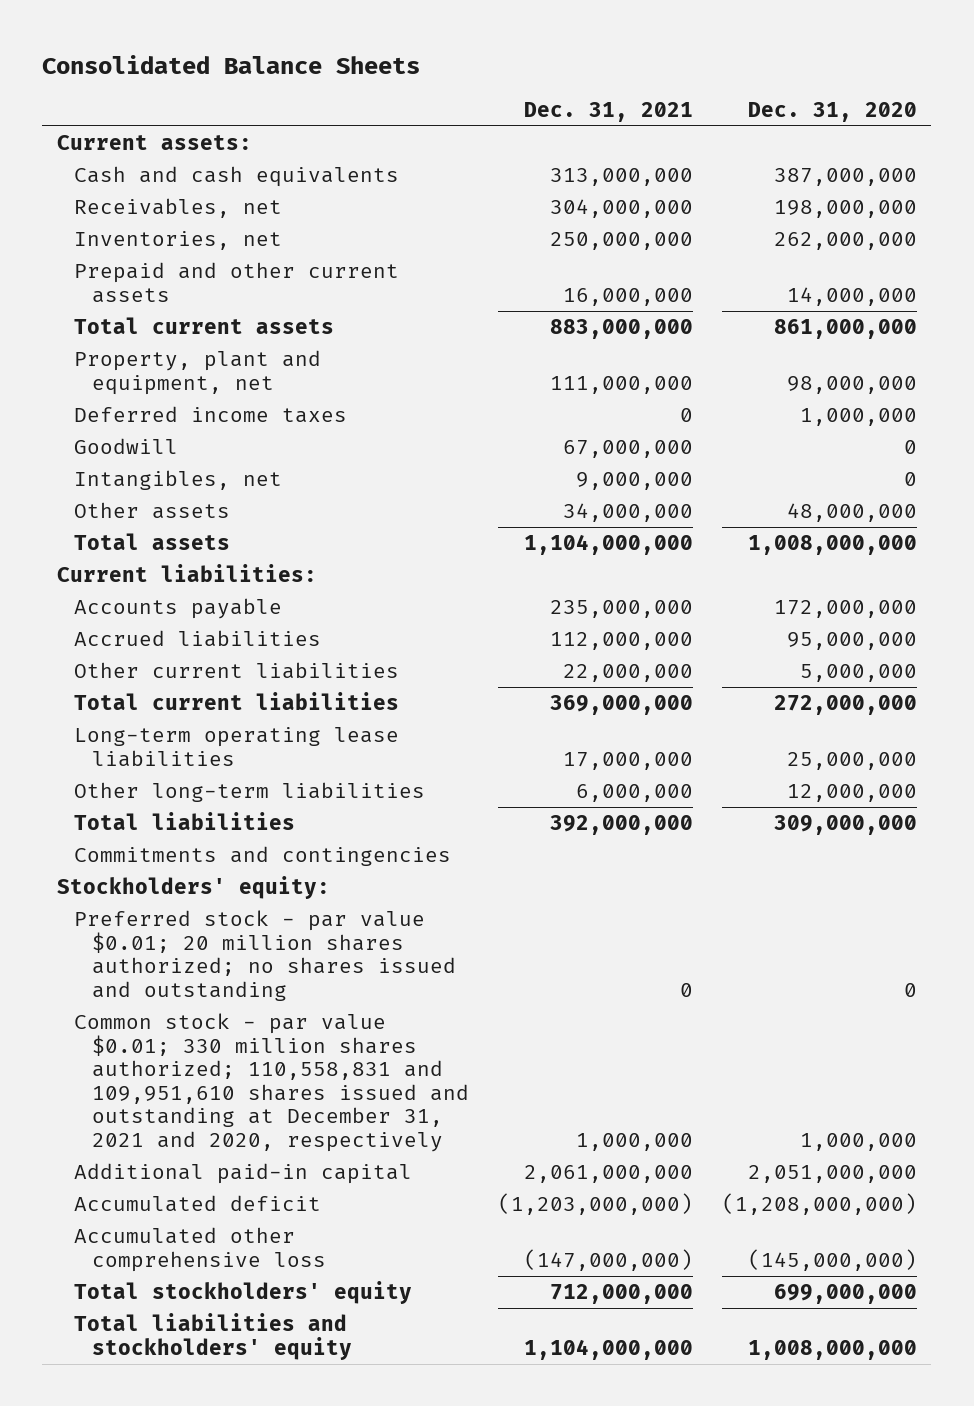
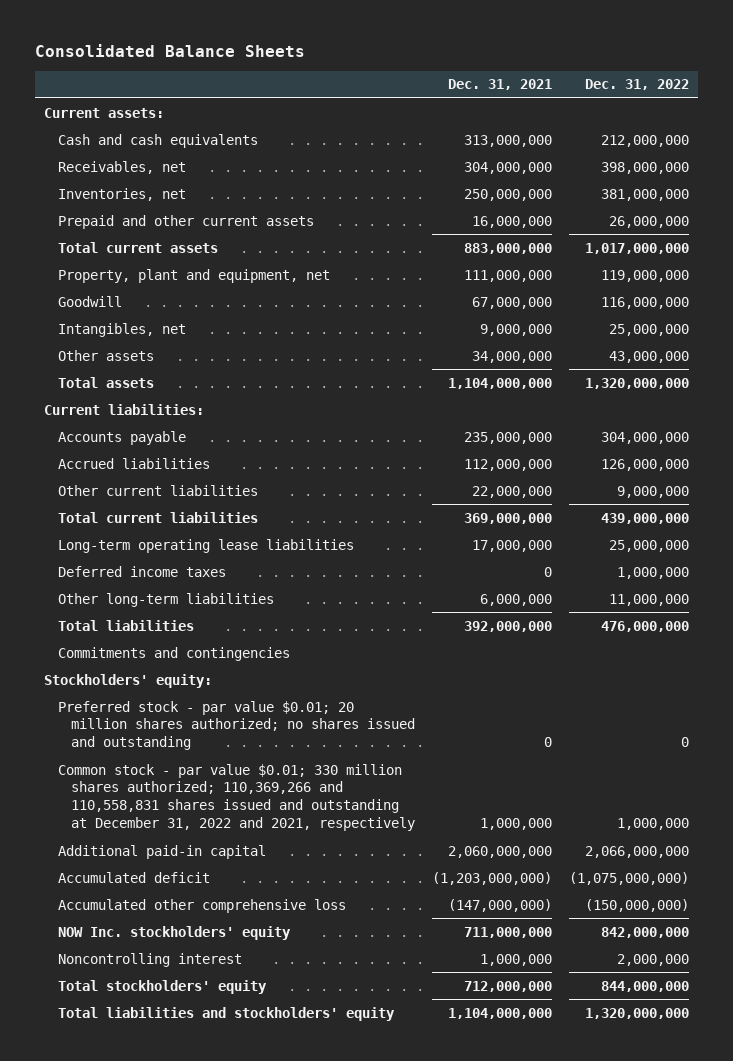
[747,102,917,123] Dec. 31, 2020 -> none
none -> [585,79,690,91] Dec. 31, 2022
[74,406,348,424] Deferred income taxes -> [57,565,226,577] Deferred income taxes
[74,1013,469,1152] Common stock - par value $0.01; 330 million shares authorized; 110,558,831 and 109,951,610 shares issued and outstanding at December 31, 2021 and 2020, respectively -> [57,763,415,832] Common stock - par value $0.01; 330 million shares authorized; 110,369,266 and 110,558,831 shares issued and outstanding at December 31, 2022 and 2021, respectively
[523,1165,693,1184] 2,061,000,000 -> [448,845,553,858] 2,060,000,000
none -> [57,925,291,940] NOW Inc. stockholders' equity
none -> [57,952,242,967] Noncontrolling interest

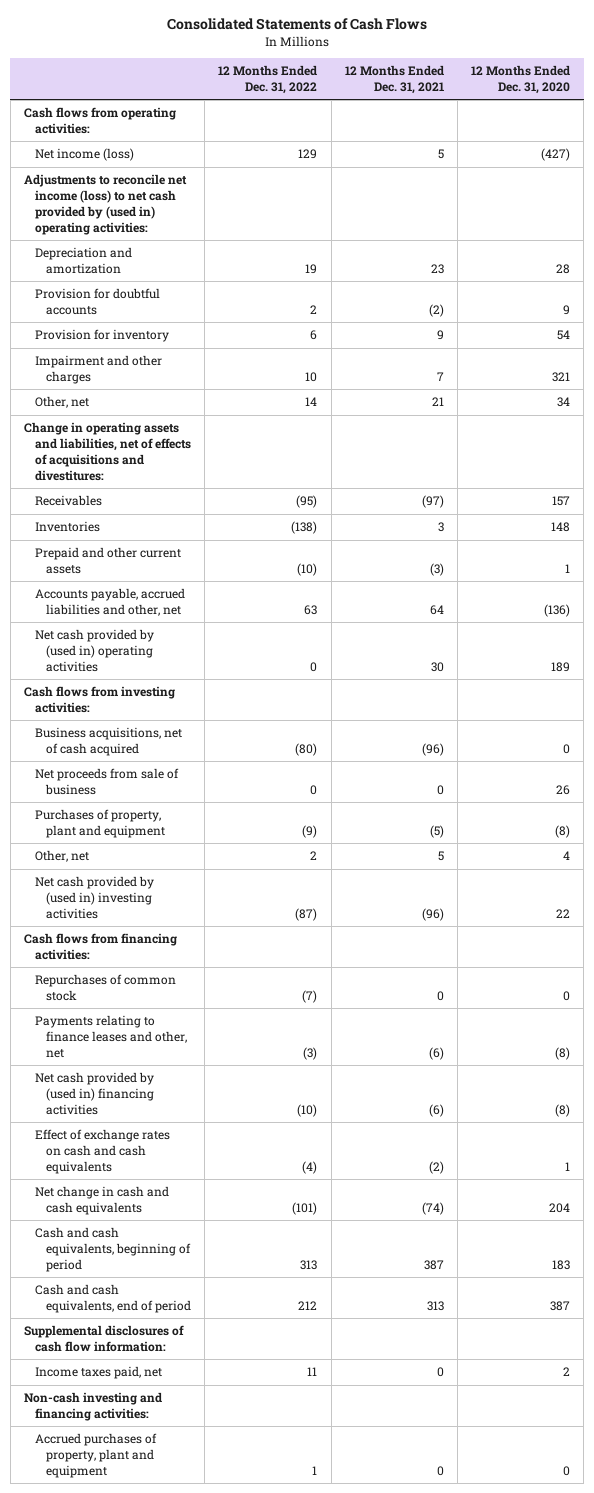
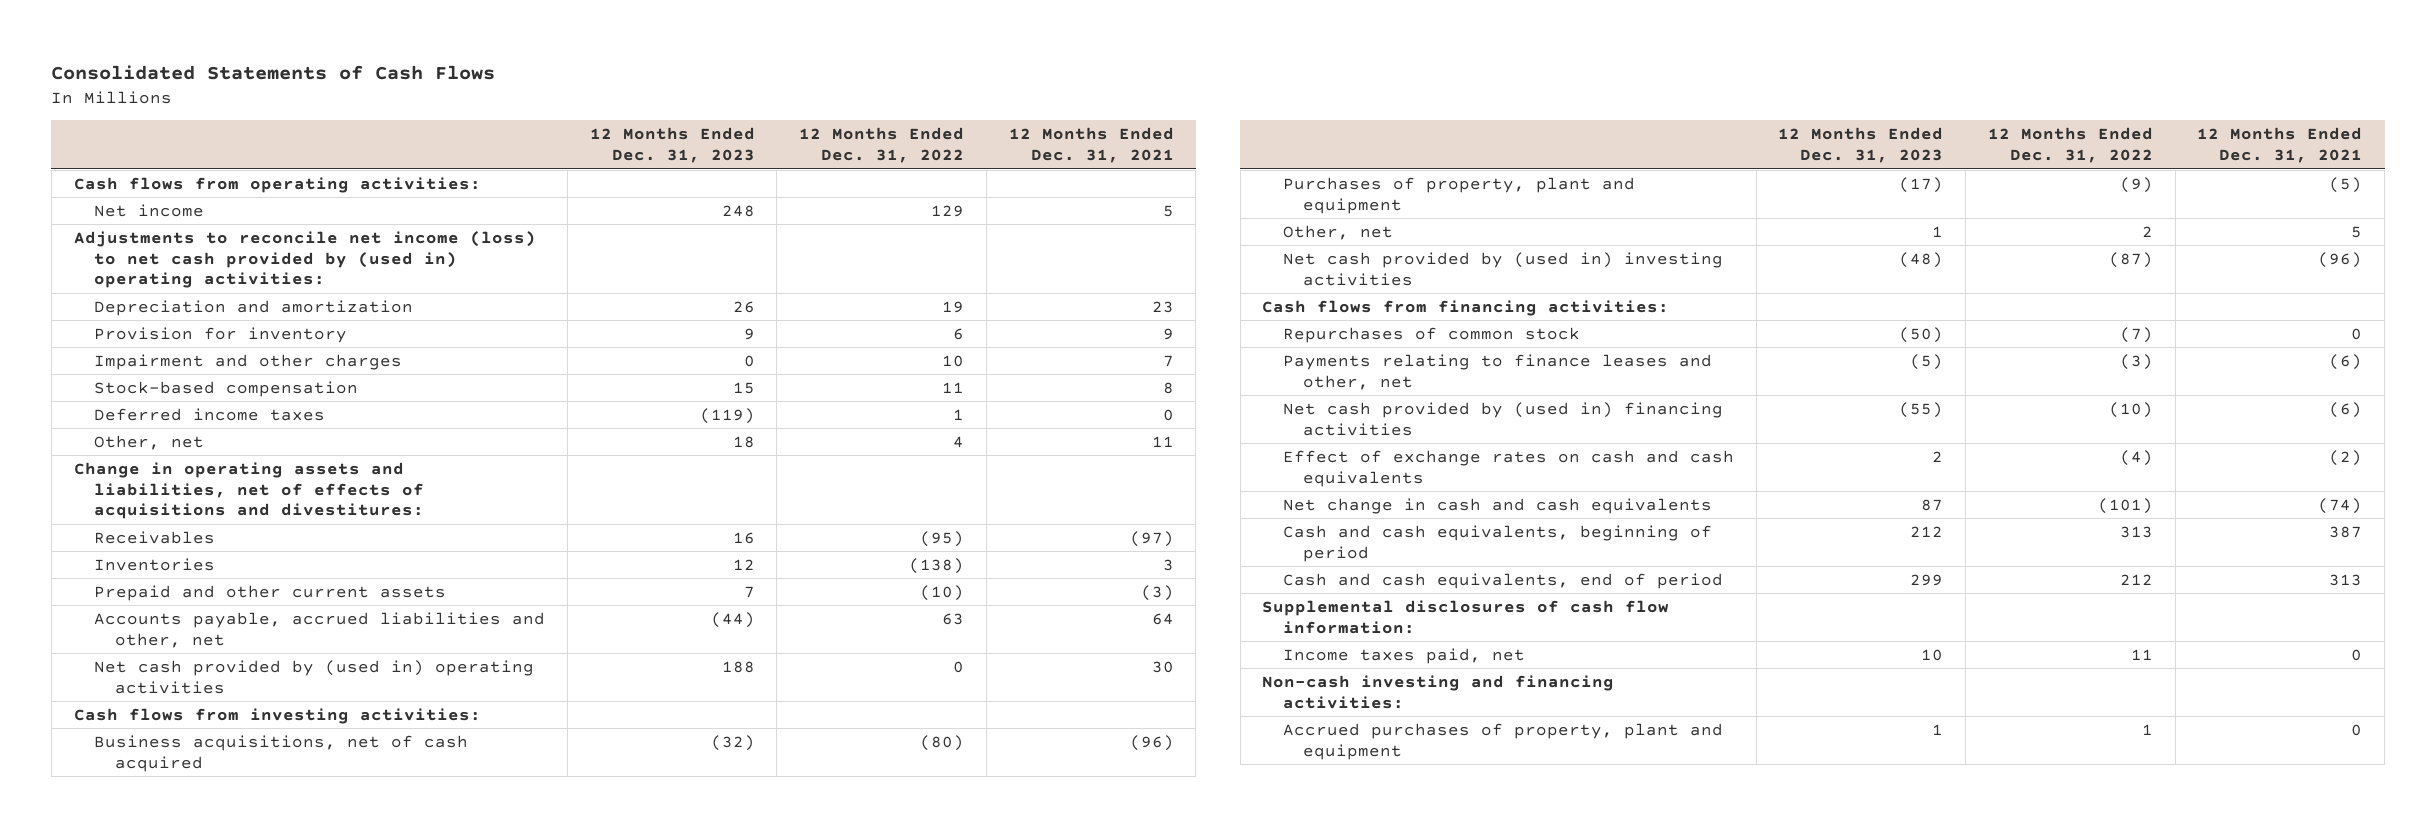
[470,65,570,94] 12 Months Ended Dec. 31, 2020 -> none
none -> [589,127,755,164] 12 Months Ended Dec. 31, 2023
[35,148,135,162] Net income (loss) -> [94,203,205,217] Net income
[35,288,161,316] Provision for doubtful accounts -> none
none -> [94,380,359,397] Stock-based compensation
none -> [94,407,326,421] Deferred income taxes
[305,397,318,407] 14 -> [953,435,965,448] 4
[431,397,444,407] 21 -> [1151,435,1174,447] 11
[35,768,180,796] Net proceeds from sale of business -> none

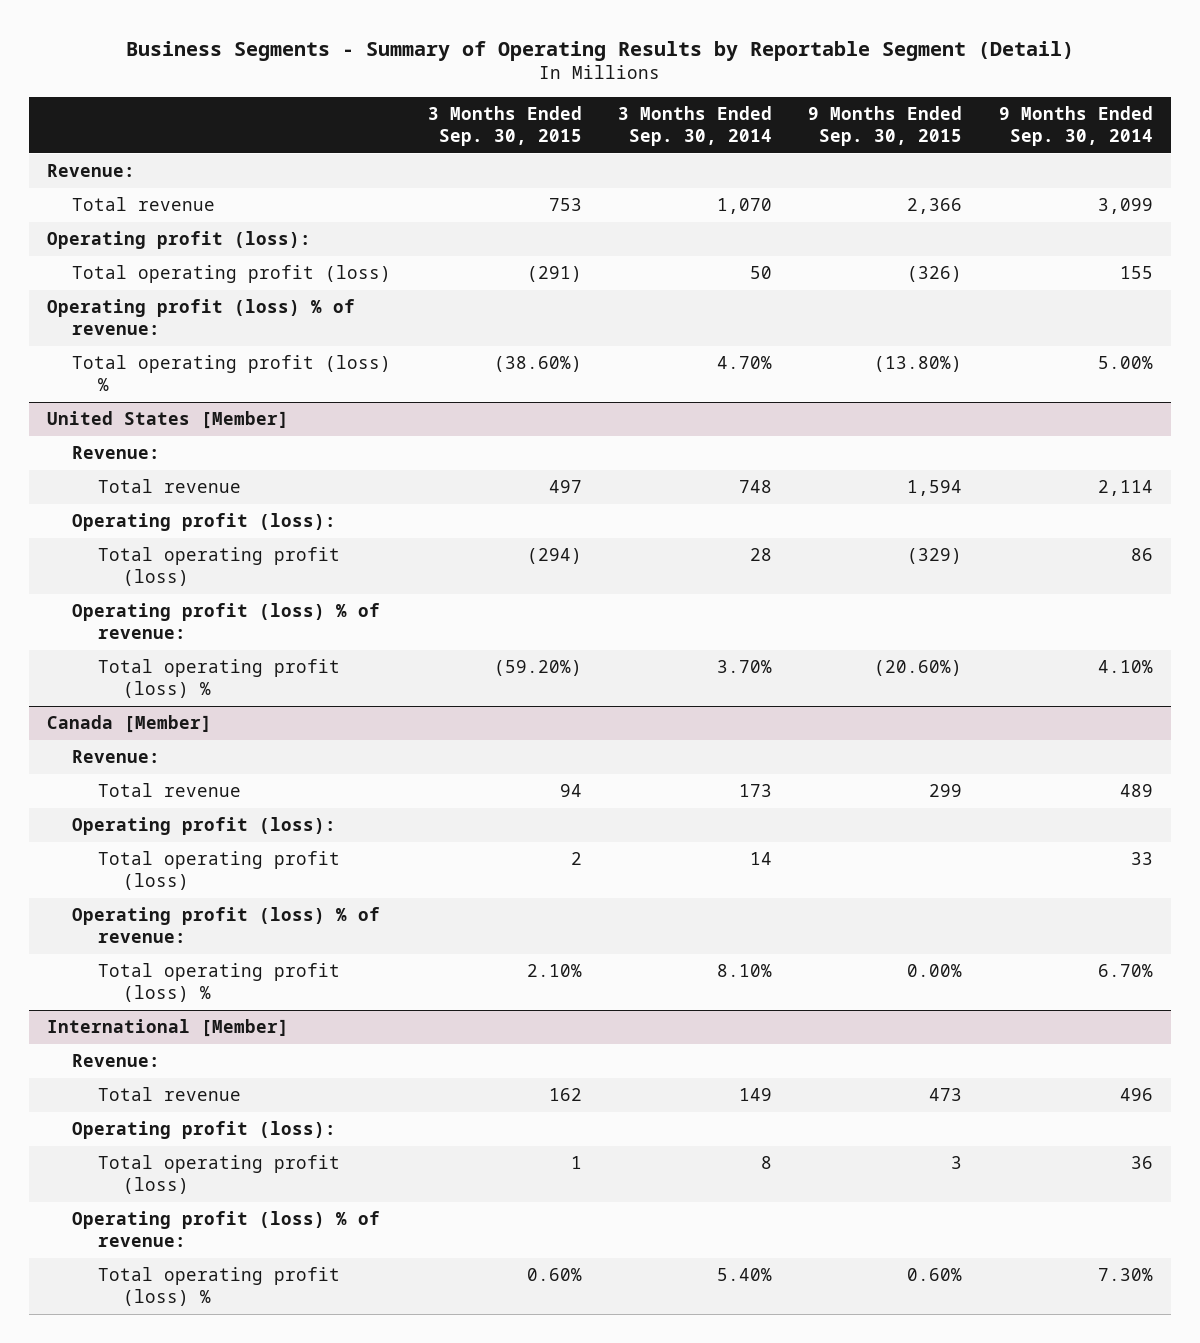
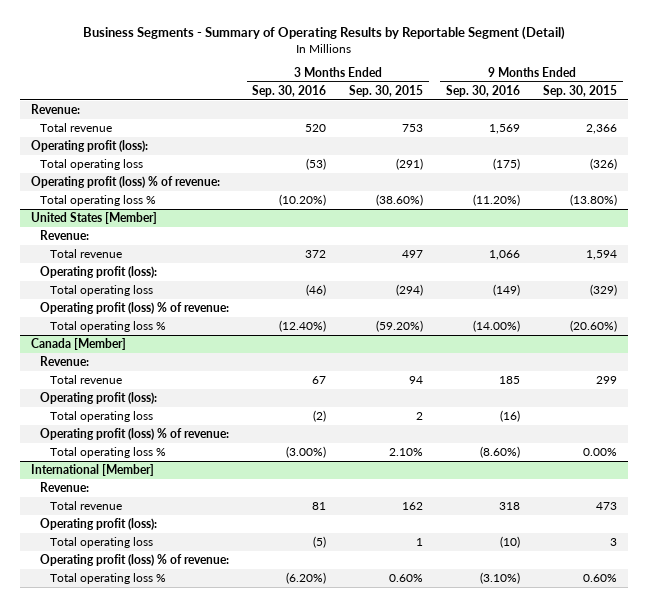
[618,106,773,147] 3 Months Ended Sep. 30, 2014 -> none
[998,106,1153,147] 9 Months Ended Sep. 30, 2014 -> none
none -> [252,84,327,97] Sep. 30, 2016
none -> [446,84,521,97] Sep. 30, 2016
[72,265,392,284] Total operating profit (loss) -> [40,158,144,170] Total operating loss
[72,355,392,392] Total operating profit (loss) % -> [40,194,157,206] Total operating loss %
[97,547,340,587] Total operating profit (loss) -> [49,284,153,296] Total operating loss
[97,659,340,699] Total operating profit (loss) % -> [49,320,166,332] Total operating loss %
[97,851,340,891] Total operating profit (loss) -> [49,410,153,422] Total operating loss
[97,963,340,1003] Total operating profit (loss) % -> [49,446,166,458] Total operating loss %
[97,1155,340,1195] Total operating profit (loss) -> [49,536,153,548] Total operating loss
[97,1267,340,1307] Total operating profit (loss) % -> [49,572,166,584] Total operating loss %

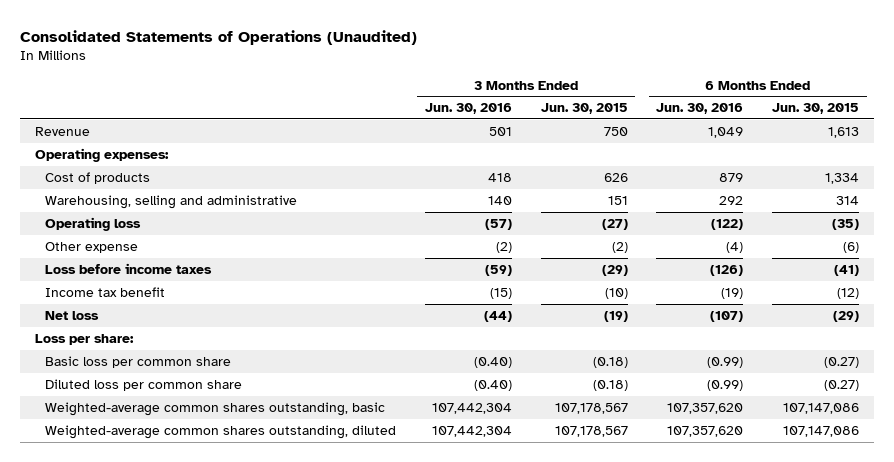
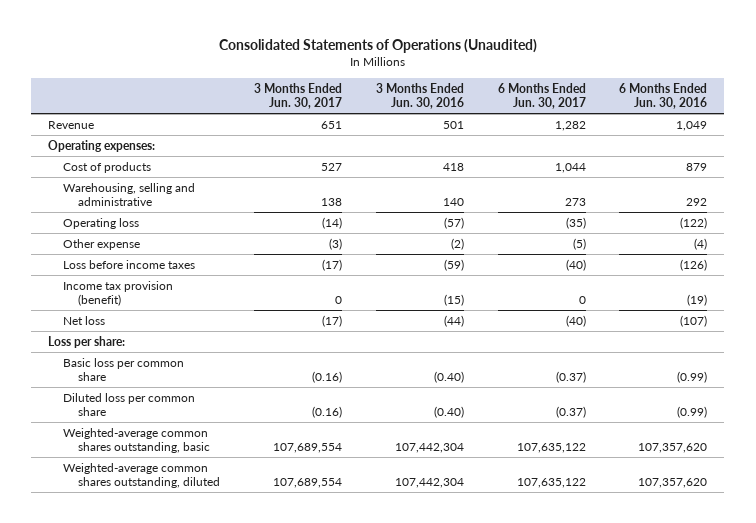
[540,103,628,115] Jun. 30, 2015 -> none
[772,103,860,115] Jun. 30, 2015 -> none
none -> [253,82,342,110] 3 Months Ended Jun. 30, 2017
none -> [497,82,586,110] 6 Months Ended Jun. 30, 2017
[44,286,165,297] Income tax benefit -> [63,280,174,307] Income tax provision (benefit)

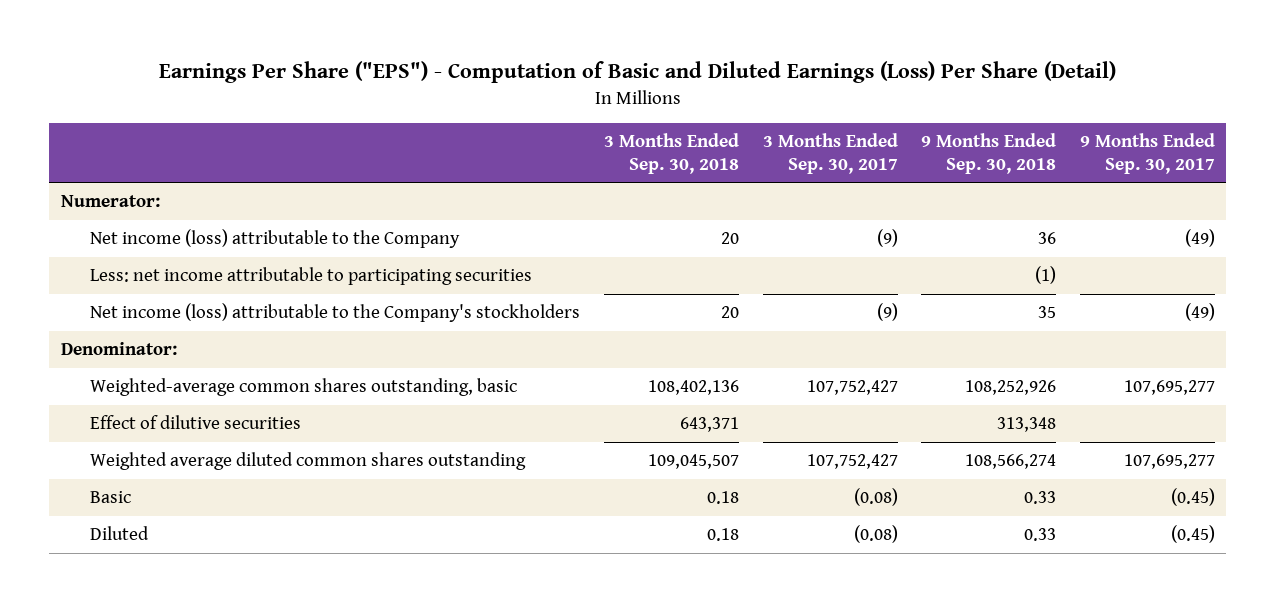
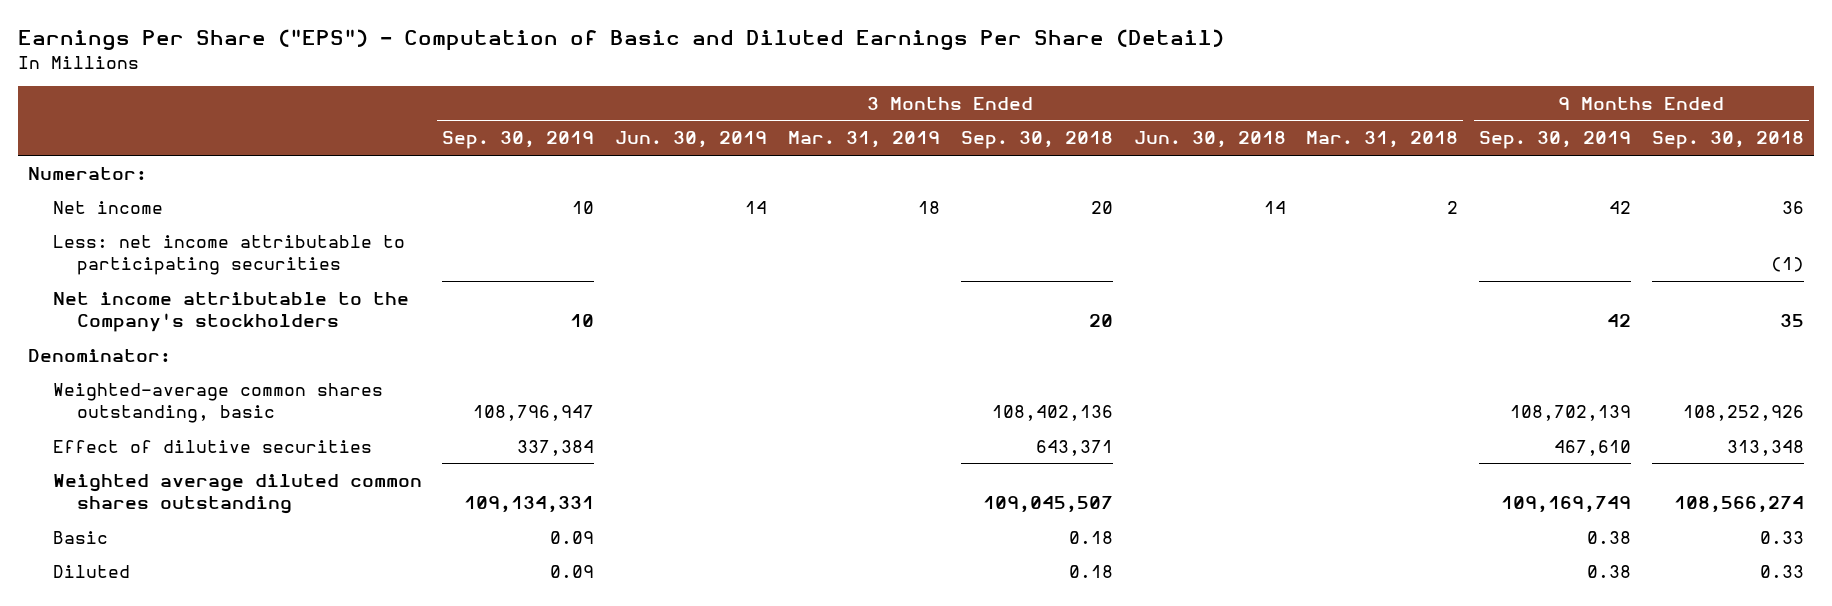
[158,61,1116,84] Earnings Per Share ("EPS") - Computation of Basic and Diluted Earnings (Loss) Per Share (Detail) -> [17,29,1224,52] Earnings Per Share ("EPS") - Computation of Basic and Diluted Earnings Per Share (Detail)
[762,133,898,174] 3 Months Ended Sep. 30, 2017 -> none
[1079,133,1215,174] 9 Months Ended Sep. 30, 2017 -> none
none -> [442,131,595,150] Sep. 30, 2019
none -> [615,131,768,149] Jun. 30, 2019
none -> [787,131,940,149] Mar. 31, 2019
none -> [1133,131,1286,149] Jun. 30, 2018
none -> [1306,131,1459,149] Mar. 31, 2018
none -> [1479,131,1632,150] Sep. 30, 2019
[90,229,461,249] Net income (loss) attributable to the Company -> [52,200,163,214] Net income
[90,303,581,323] Net income (loss) attributable to the Company's stockholders -> [52,291,409,333] Net income attributable to the Company's stockholders

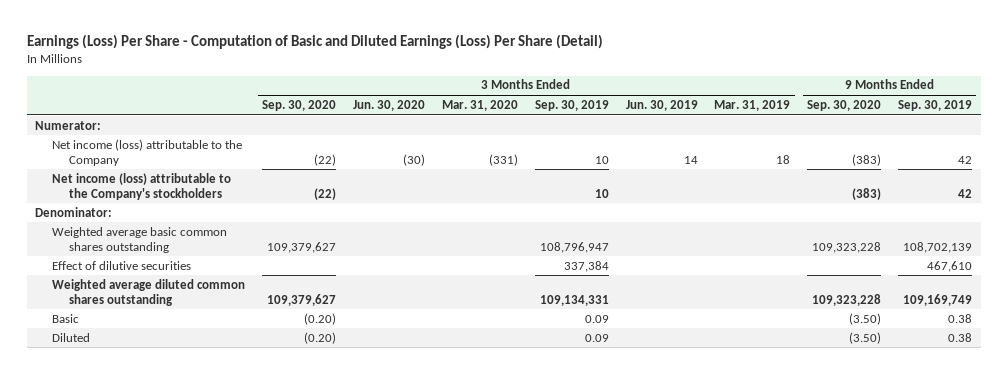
[17,29,1224,52] Earnings Per Share ("EPS") - Computation of Basic and Diluted Earnings Per Share (Detail) -> [26,34,603,50] Earnings (Loss) Per Share - Computation of Basic and Diluted Earnings (Loss) Per Share (Detail)
[960,131,1113,150] Sep. 30, 2018 -> none
[1133,131,1286,149] Jun. 30, 2018 -> none
[1306,131,1459,149] Mar. 31, 2018 -> none
[1651,131,1804,150] Sep. 30, 2018 -> none
none -> [262,99,337,111] Sep. 30, 2020
none -> [352,99,425,111] Jun. 30, 2020
none -> [441,99,518,111] Mar. 31, 2020
none -> [807,99,882,111] Sep. 30, 2020
[52,234,405,276] Less: net income attributable to participating securities -> none
[52,200,163,214] Net income -> [52,138,243,166] Net income (loss) attributable to the Company
[52,291,409,333] Net income attributable to the Company's stockholders -> [52,172,232,200] Net income (loss) attributable to the Company's stockholders
[52,382,383,424] Weighted-average common shares outstanding, basic -> [52,226,228,253] Weighted average basic common shares outstanding

